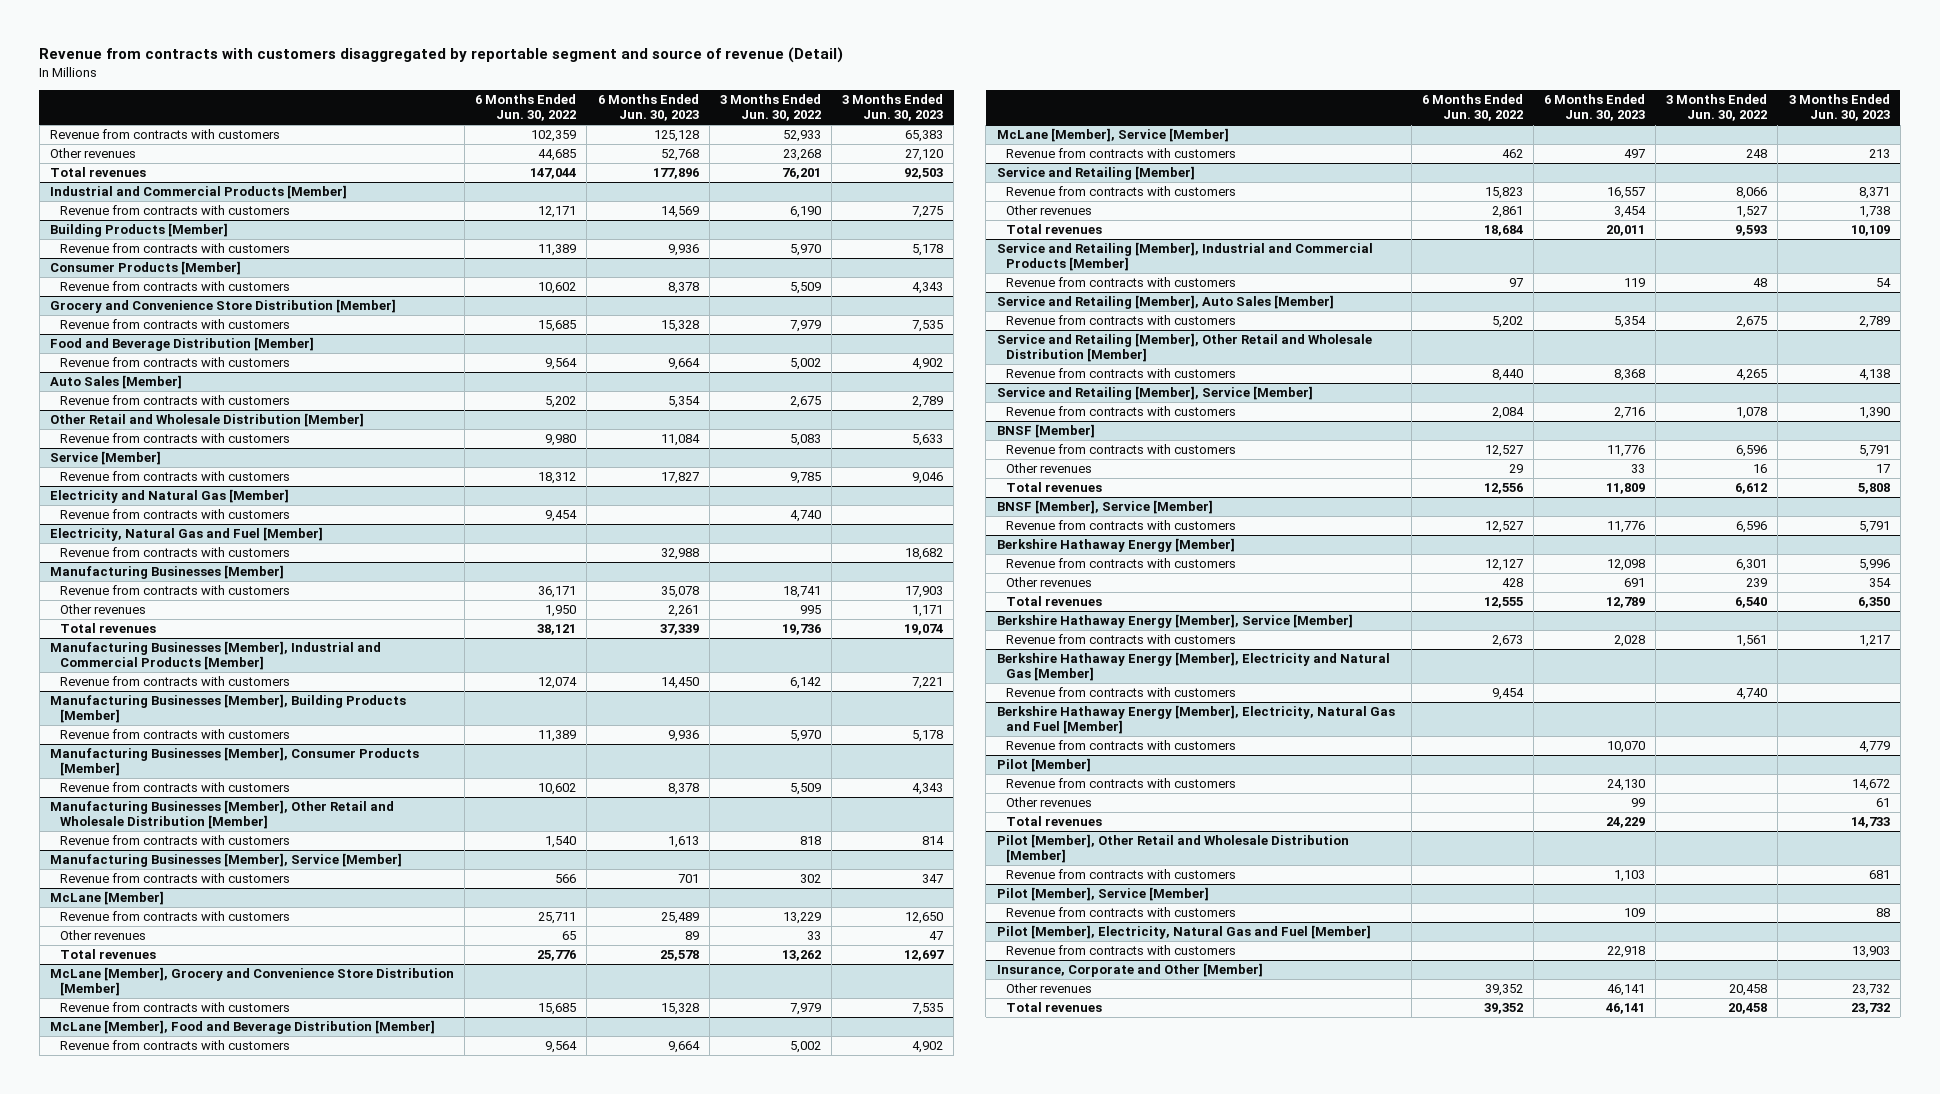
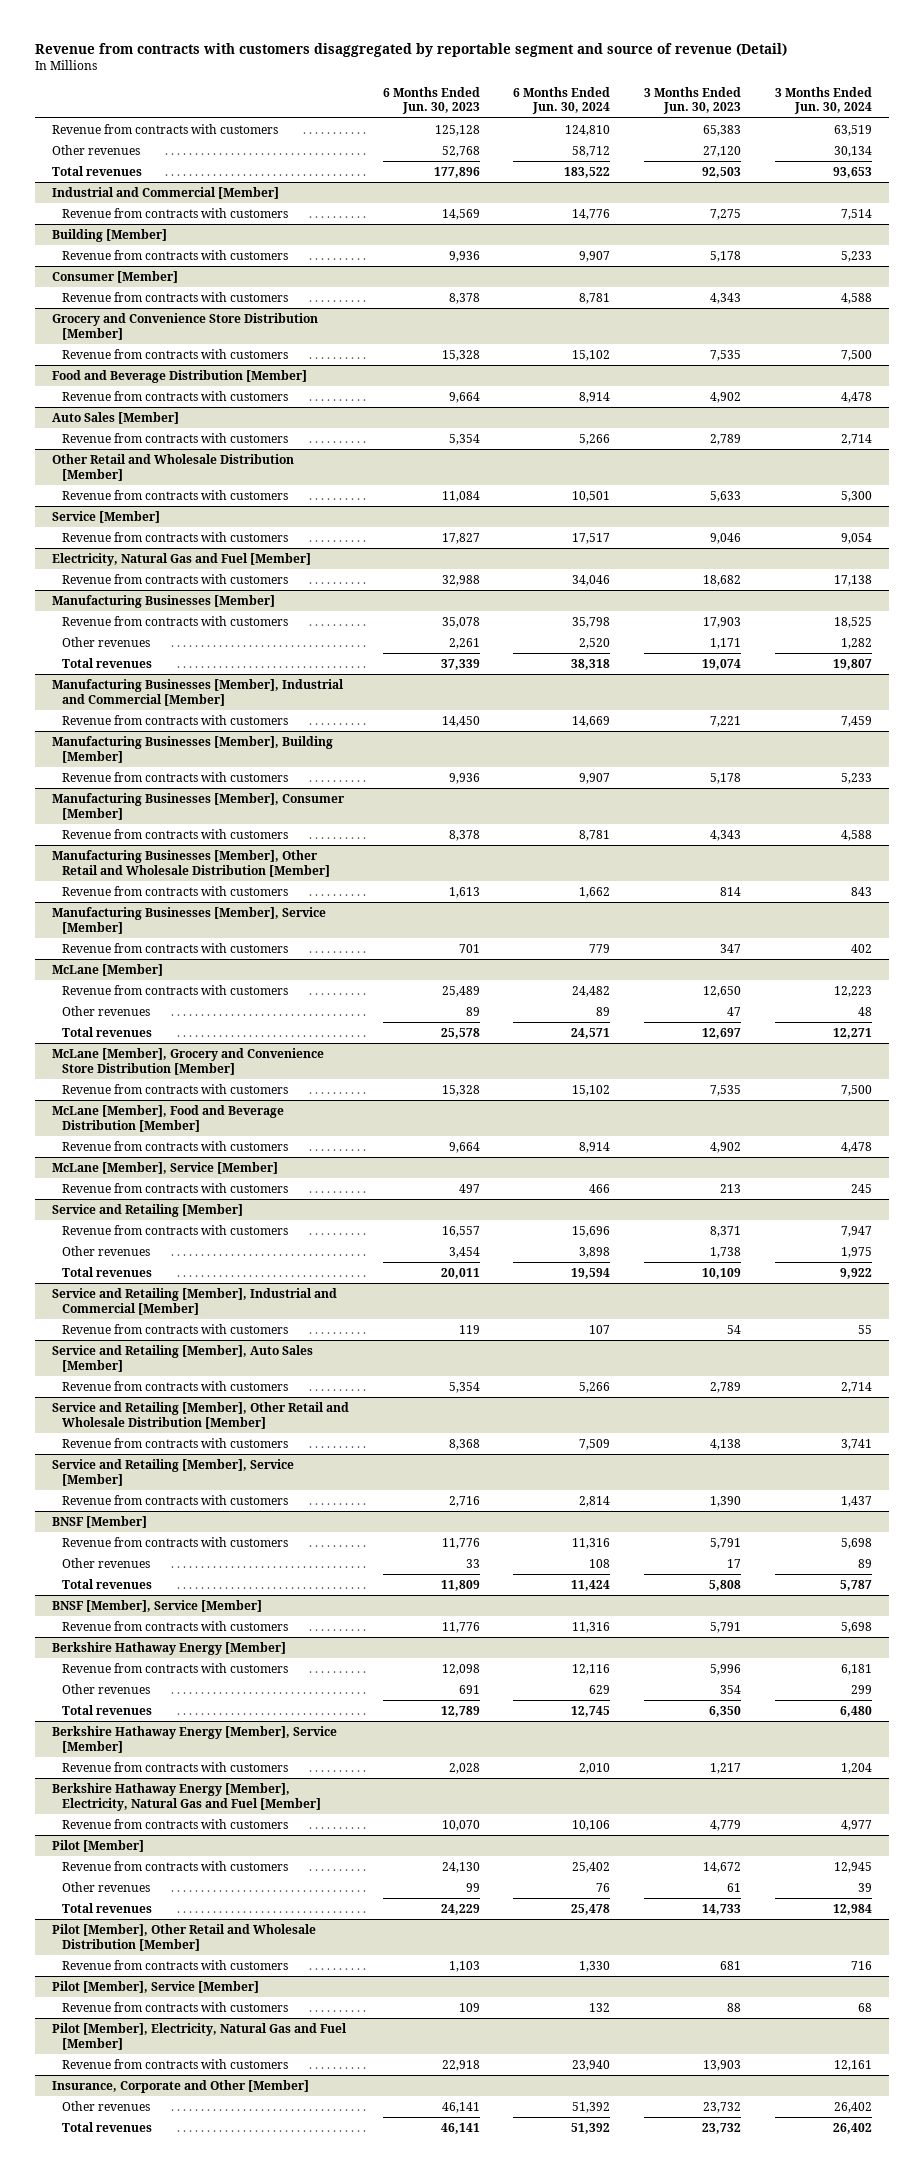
[475,94,577,122] 6 Months Ended Jun. 30, 2022 -> none
[719,94,821,122] 3 Months Ended Jun. 30, 2022 -> none
none -> [513,86,611,115] 6 Months Ended Jun. 30, 2024
none -> [774,86,872,115] 3 Months Ended Jun. 30, 2024
[50,185,348,200] Industrial and Commercial Products [Member] -> [52,187,280,200] Industrial and Commercial [Member]
[50,223,229,238] Building Products [Member] -> [52,229,168,243] Building [Member]
[50,261,242,276] Consumer Products [Member] -> [52,271,179,284] Consumer [Member]
[50,489,290,504] Electricity and Natural Gas [Member] -> none
[59,509,290,520] Revenue from contracts with customers -> none
[50,641,382,671] Manufacturing Businesses [Member], Industrial and Commercial Products [Member] -> [52,679,345,706] Manufacturing Businesses [Member], Industrial and Commercial [Member]
[50,694,407,724] Manufacturing Businesses [Member], Building Products [Member] -> [52,736,334,763] Manufacturing Businesses [Member], Building [Member]
[50,747,420,777] Manufacturing Businesses [Member], Consumer Products [Member] -> [52,793,346,820] Manufacturing Businesses [Member], Consumer [Member]
[996,242,1373,272] Service and Retailing [Member], Industrial and Commercial Products [Member] -> [52,1288,338,1315] Service and Retailing [Member], Industrial and Commercial [Member]
[996,652,1390,682] Berkshire Hathaway Energy [Member], Electricity and Natural Gas [Member] -> none
[1006,687,1237,698] Revenue from contracts with customers -> none

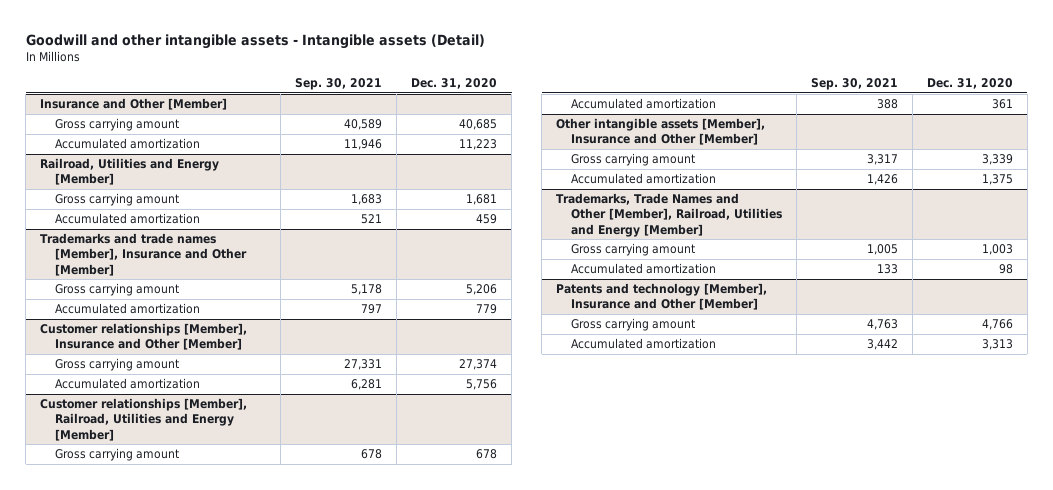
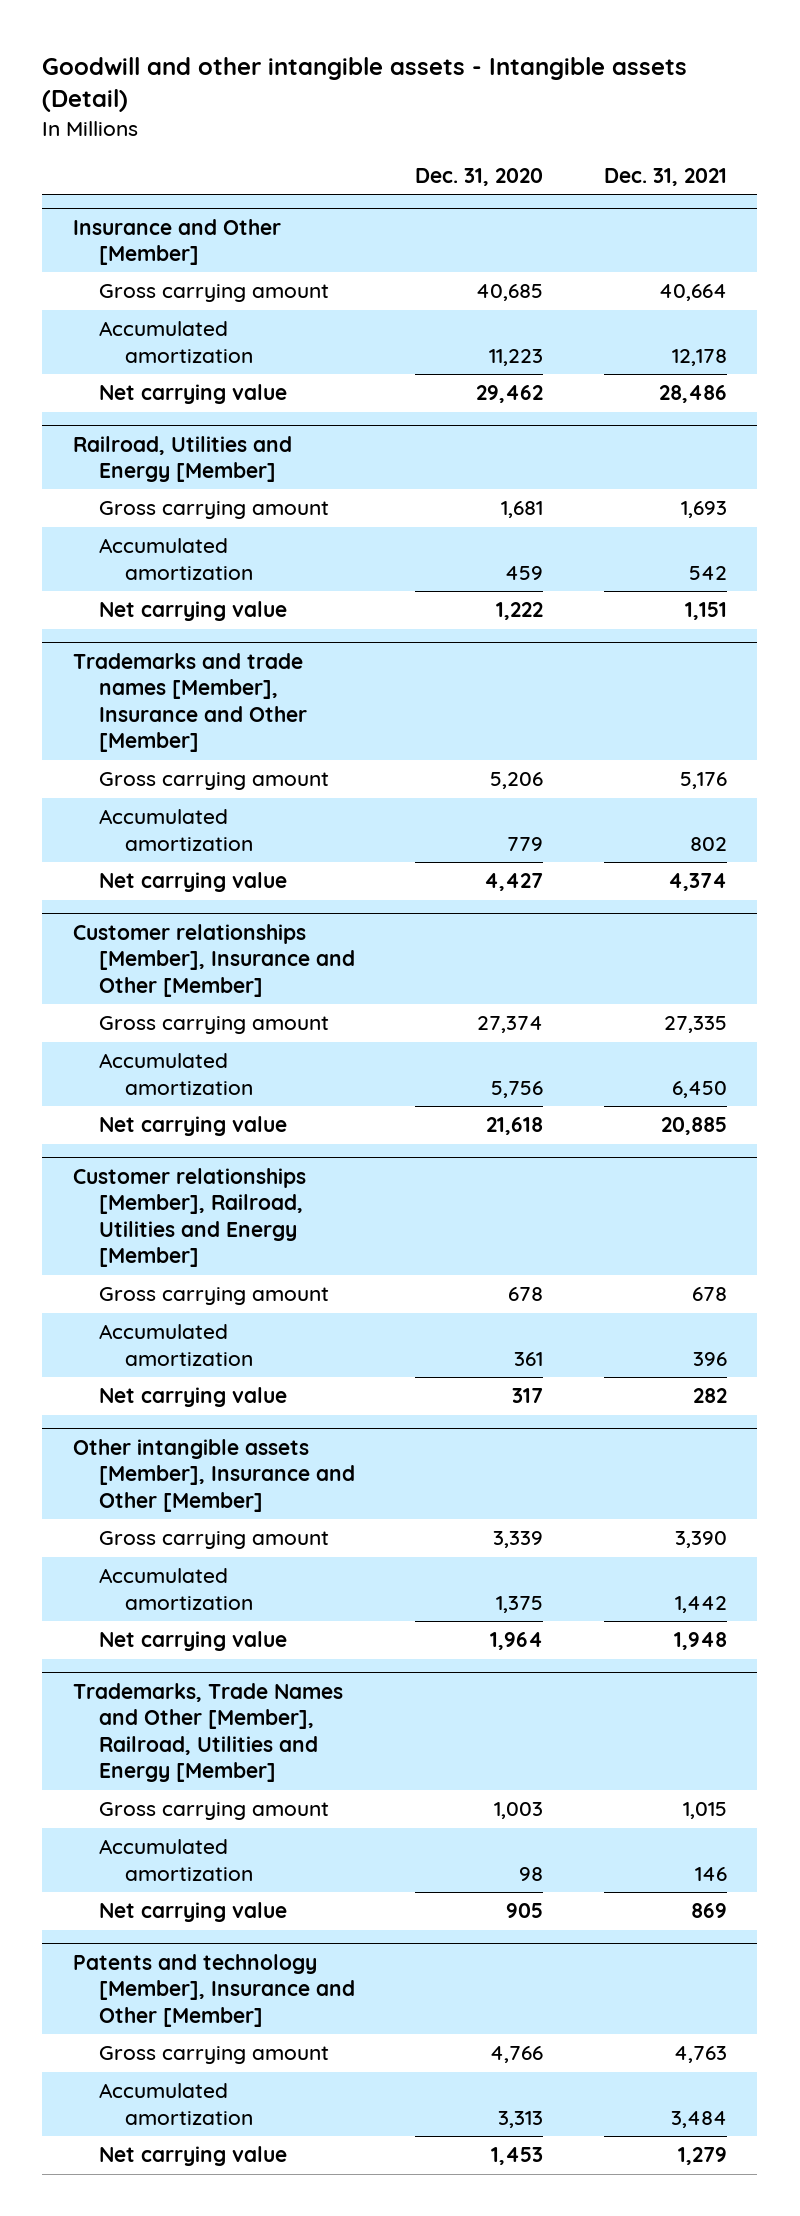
[295,78,383,91] Sep. 30, 2021 -> none
none -> [604,168,728,187] Dec. 31, 2021
none -> [98,384,287,405] Net carrying value
none -> [98,601,287,622] Net carrying value
none -> [98,872,287,893] Net carrying value
none -> [98,1116,287,1137] Net carrying value
none -> [98,1387,287,1408] Net carrying value
none -> [98,1631,287,1652] Net carrying value
none -> [98,1902,287,1923] Net carrying value
none -> [98,2146,287,2167] Net carrying value

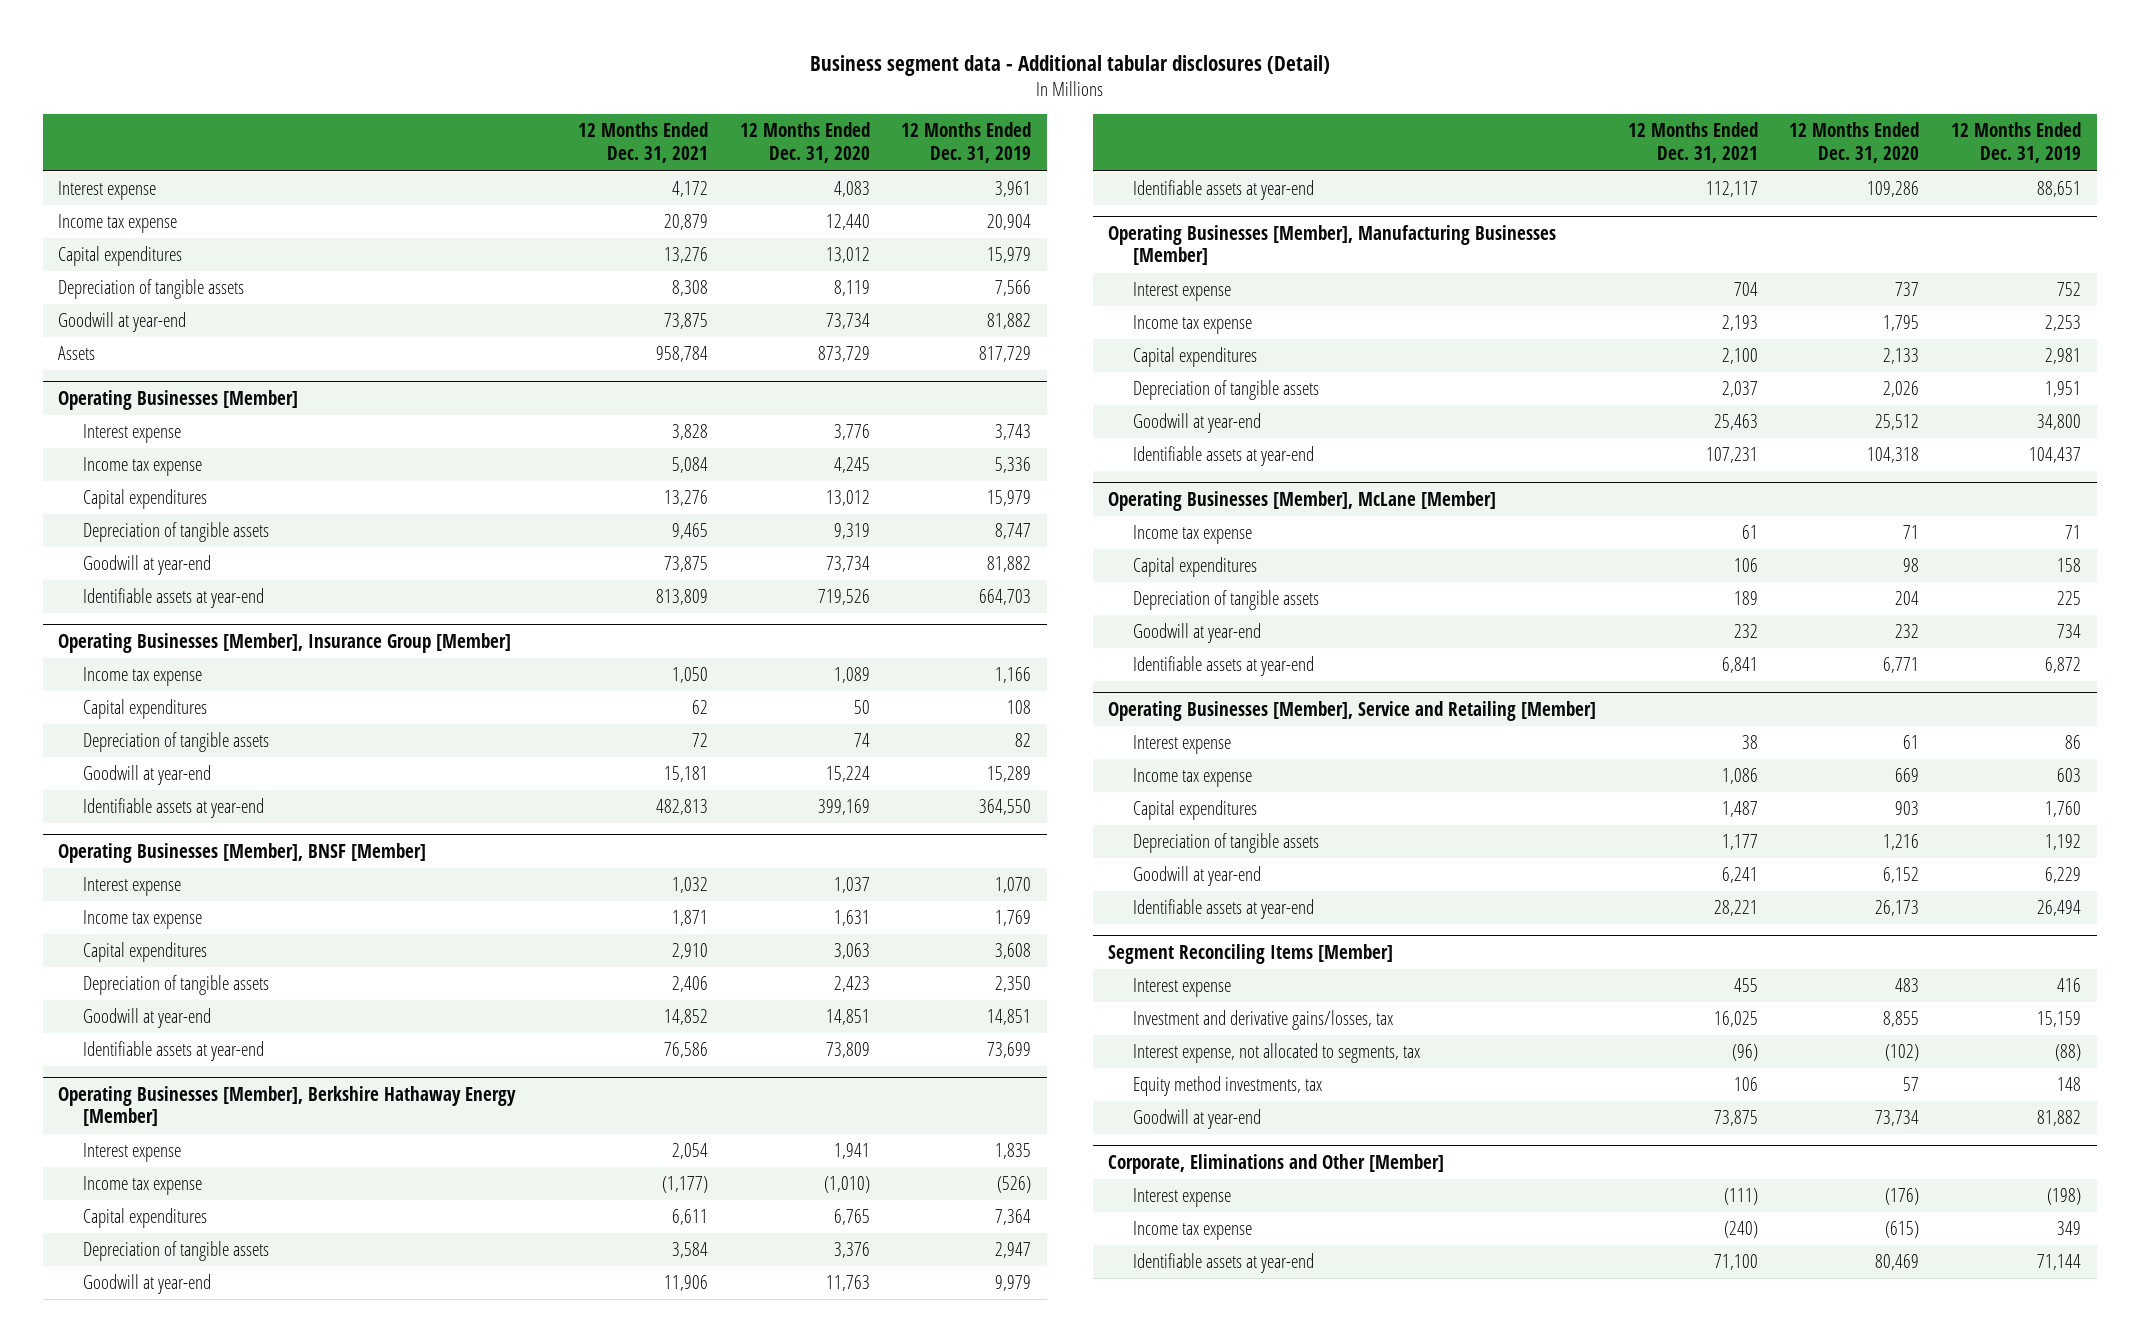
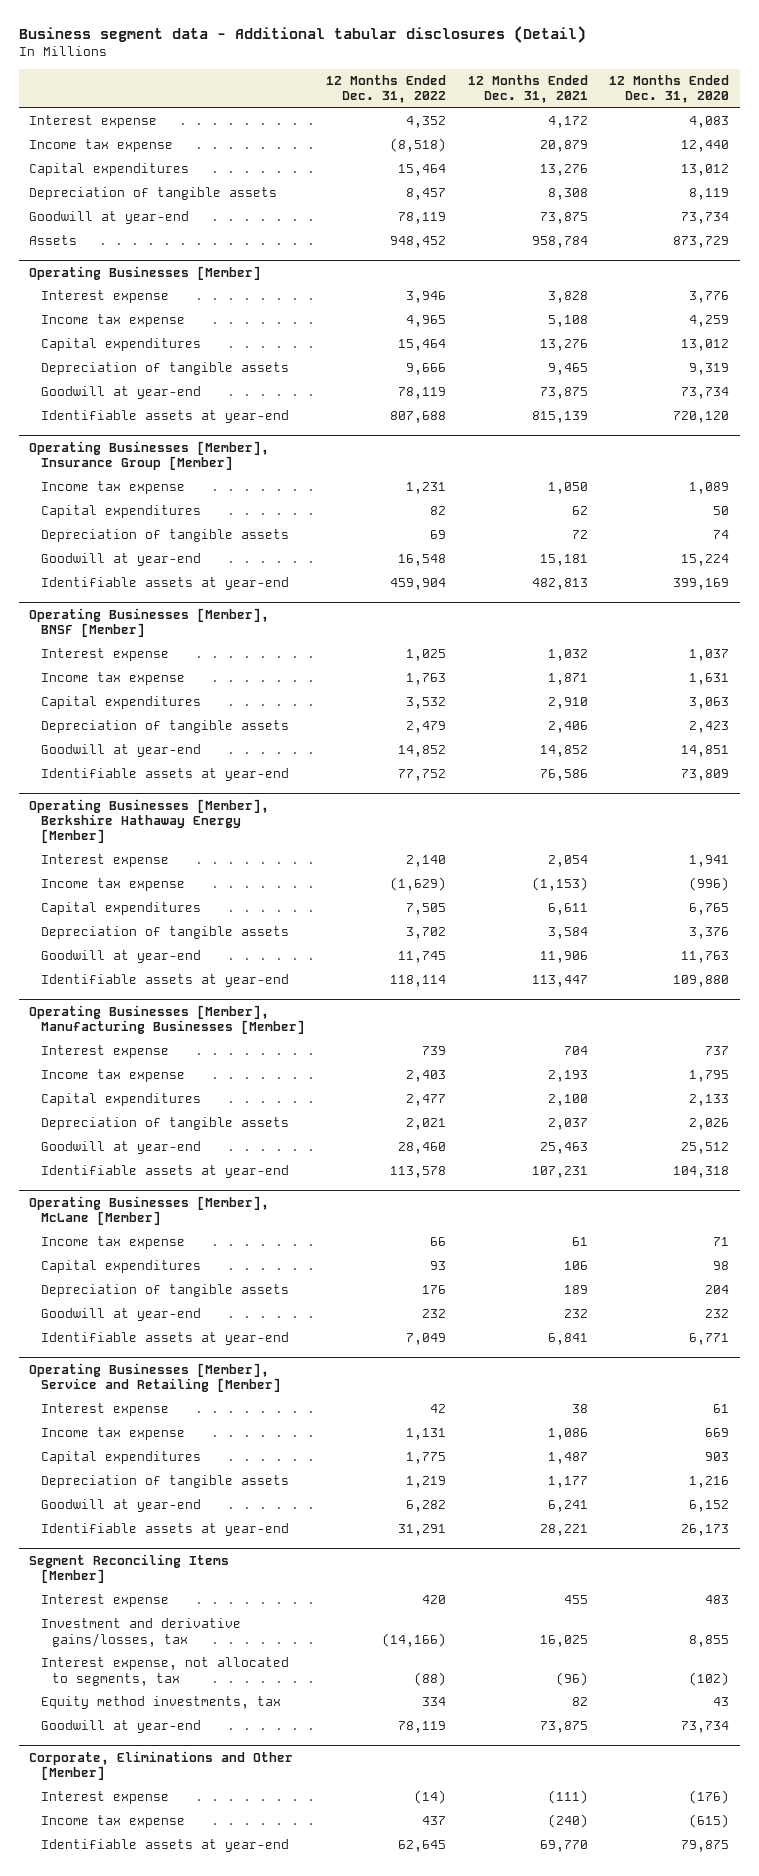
[901,122,1032,164] 12 Months Ended Dec. 31, 2019 -> none
none -> [326,75,447,104] 12 Months Ended Dec. 31, 2022
[671,457,708,474] 5,084 -> [547,315,588,328] 5,108
[833,457,870,474] 4,245 -> [689,315,730,328] 4,259
[655,589,708,606] 813,809 -> [531,411,588,424] 815,139
[817,589,870,606] 719,526 -> [673,411,730,424] 720,120
[661,1176,708,1194] (1,177) -> [531,877,588,892] (1,153)
[823,1176,870,1194] (1,010) -> [689,877,730,892] (996)
[1705,181,1758,198] 112,117 -> [531,975,588,988] 113,447
[1867,181,1920,198] 109,286 -> [673,975,730,988] 109,880
[1733,1077,1758,1092] 106 -> [571,1697,588,1707] 82
[1903,1077,1920,1092] 57 -> [713,1697,730,1707] 43
[1713,1254,1758,1271] 71,100 -> [539,1840,588,1853] 69,770
[1875,1254,1920,1271] 80,469 -> [681,1840,730,1853] 79,875

